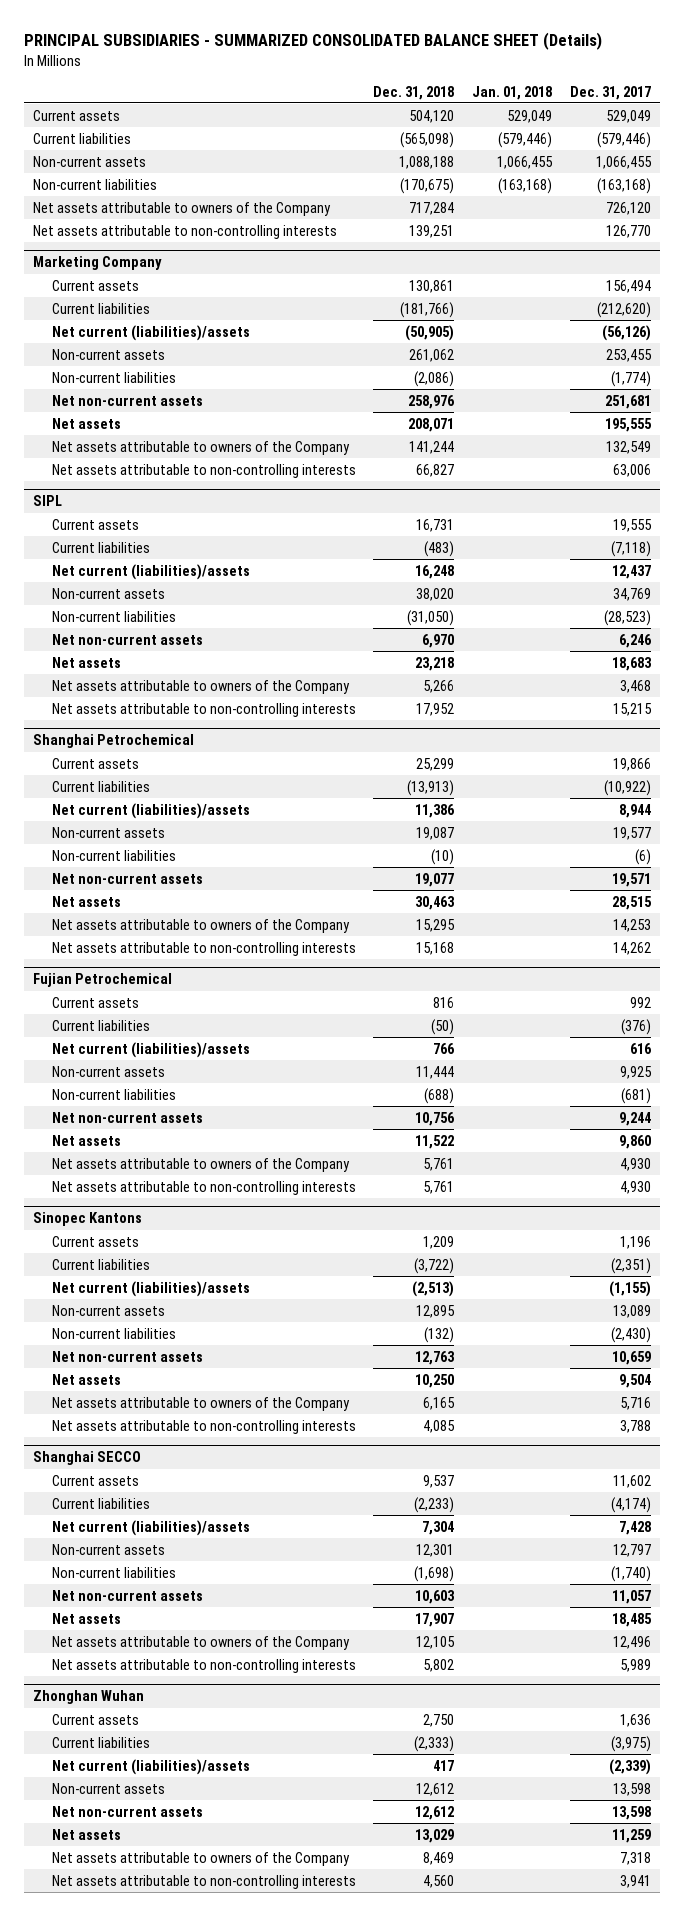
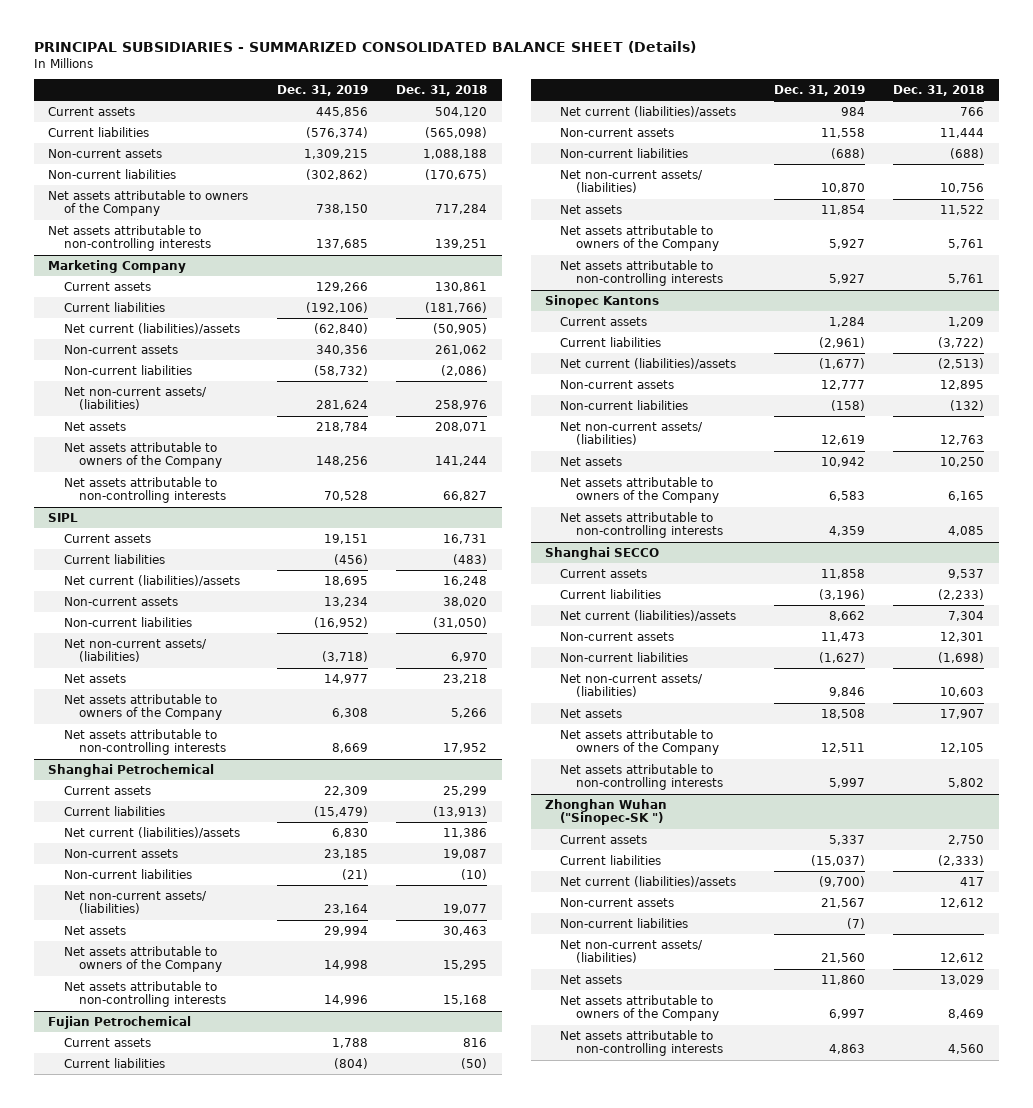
[472,85,553,100] Jan. 01, 2018 -> none
[570,85,652,100] Dec. 31, 2017 -> none
none -> [276,85,368,97] Dec. 31, 2019
[51,394,203,406] Net non-current assets -> [63,386,207,411] Net non-current assets/ (liabilities)
[51,633,203,645] Net non-current assets -> [63,638,207,663] Net non-current assets/ (liabilities)
[51,872,203,884] Net non-current assets -> [63,890,207,915] Net non-current assets/ (liabilities)
[51,1111,203,1123] Net non-current assets -> [560,169,704,194] Net non-current assets/ (liabilities)
[51,1350,203,1362] Net non-current assets -> [560,421,704,446] Net non-current assets/ (liabilities)
[51,1589,203,1601] Net non-current assets -> [560,673,704,698] Net non-current assets/ (liabilities)
[32,1690,144,1705] Zhonghan Wuhan -> [545,798,668,826] Zhonghan Wuhan ("Sinopec-SK ")
none -> [560,917,689,928] Non-current liabilities
[51,1805,203,1817] Net non-current assets -> [560,939,704,964] Net non-current assets/ (liabilities)

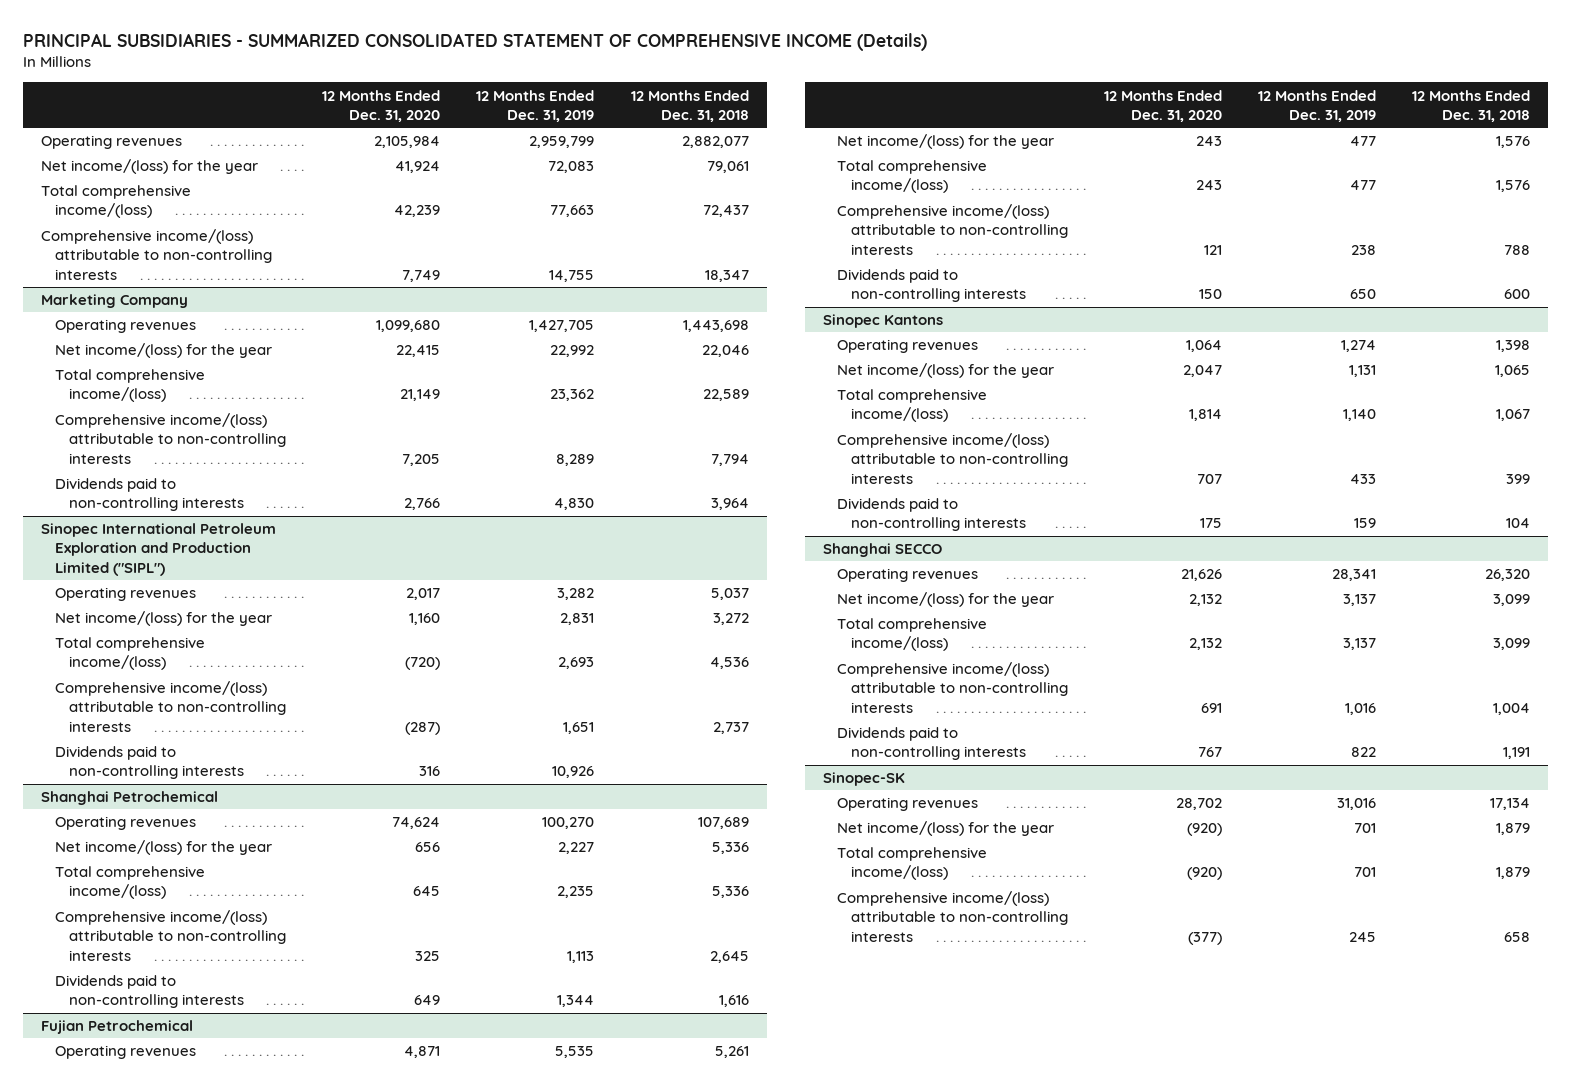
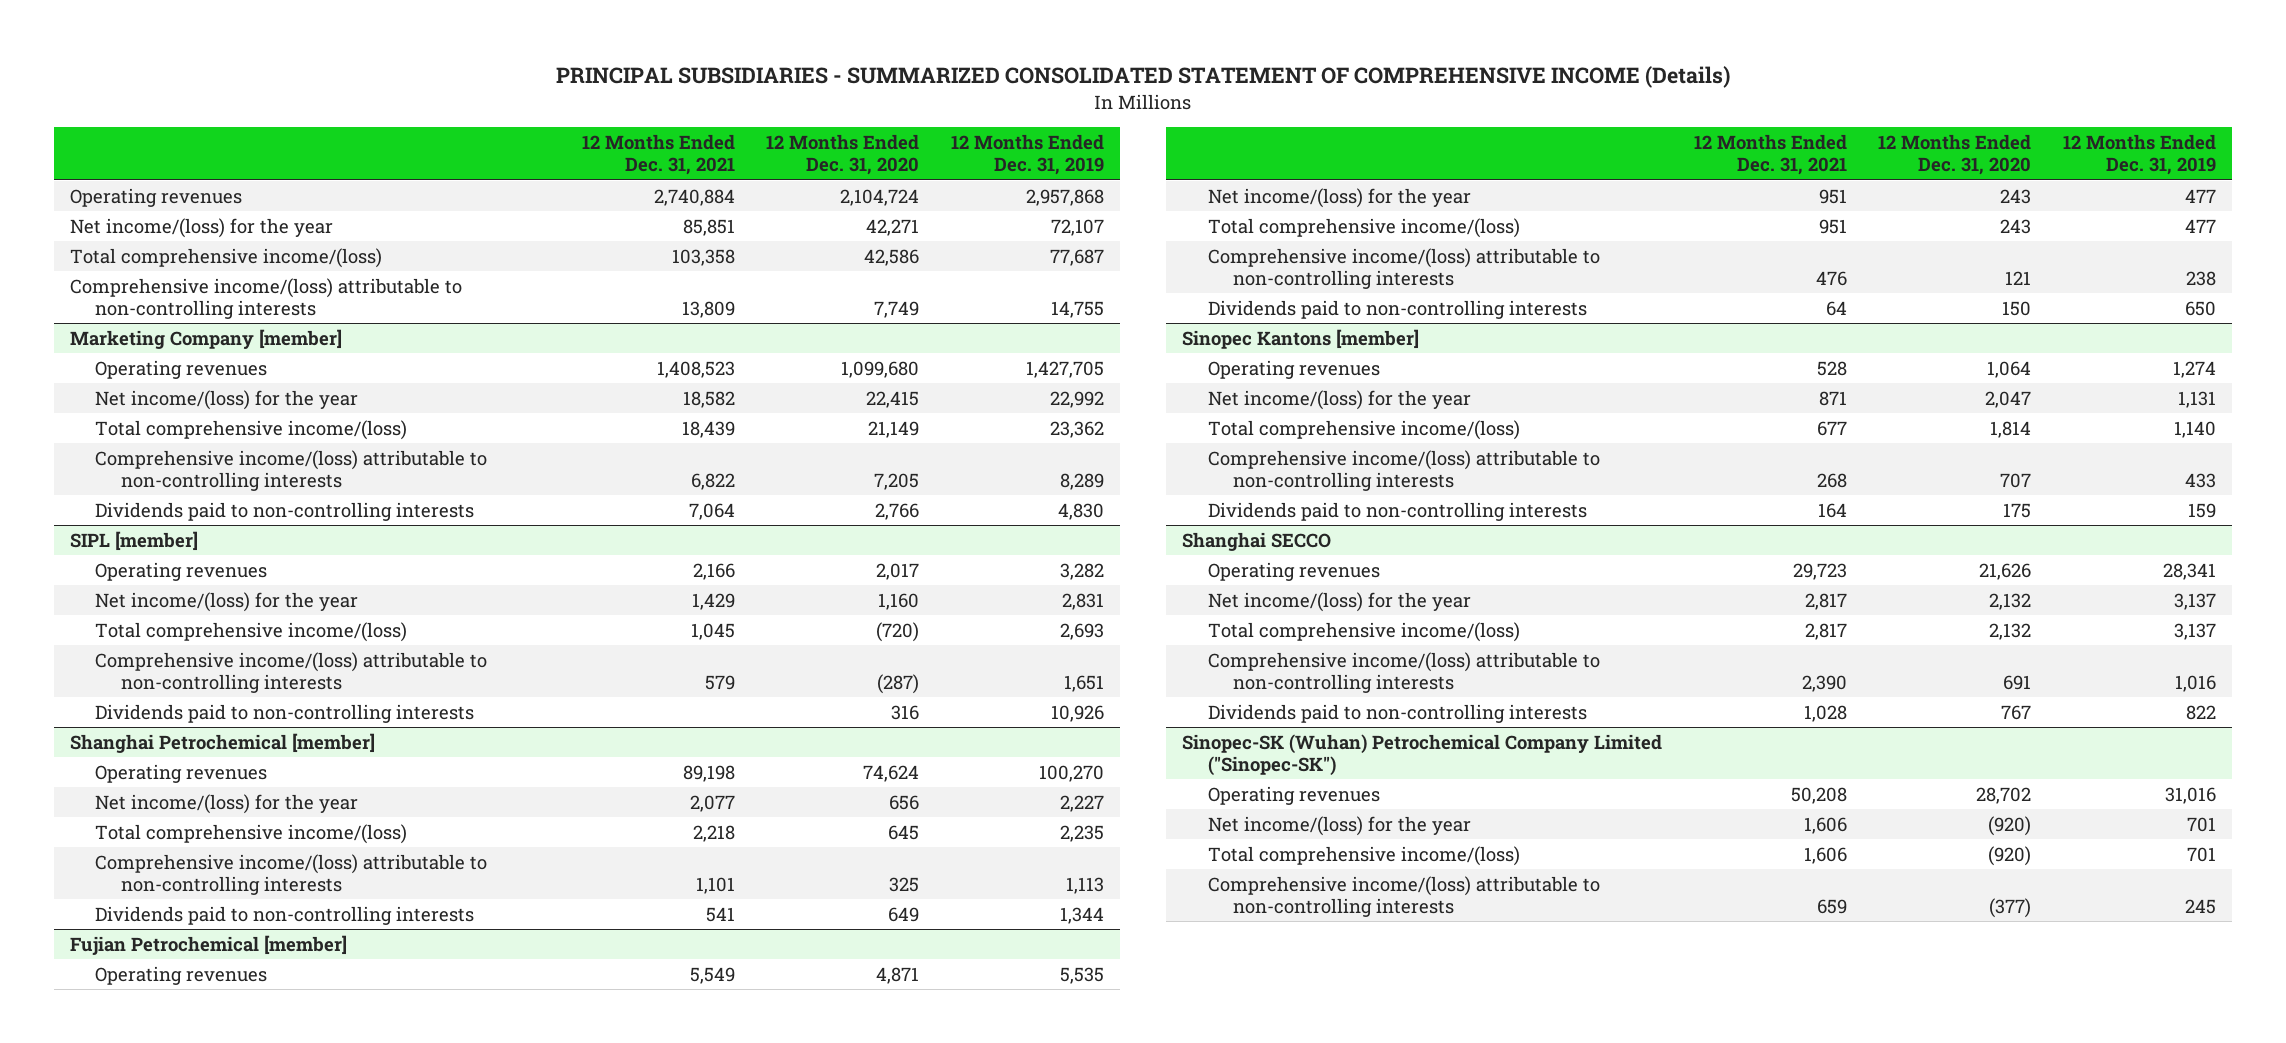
[630,89,749,122] 12 Months Ended Dec. 31, 2018 -> none
none -> [581,134,735,176] 12 Months Ended Dec. 31, 2021
[374,136,441,149] 2,105,984 -> [840,188,920,206] 2,104,724
[529,136,595,149] 2,959,799 -> [1025,188,1104,206] 2,957,868
[395,161,441,174] 41,924 -> [866,218,920,236] 42,271
[548,161,595,174] 72,083 -> [1050,218,1104,236] 72,107
[394,205,441,218] 42,239 -> [864,248,920,266] 42,586
[550,205,595,218] 77,663 -> [1049,248,1104,266] 77,687
[41,294,189,309] Marketing Company -> [69,328,342,349] Marketing Company [member]
[41,523,277,576] Sinopec International Petroleum Exploration and Production Limited ("SIPL") -> [69,530,198,551] SIPL [member]
[41,791,219,806] Shanghai Petrochemical -> [69,732,375,753] Shanghai Petrochemical [member]
[41,1020,194,1035] Fujian Petrochemical -> [69,934,347,955] Fujian Petrochemical [member]
[822,314,943,329] Sinopec Kantons -> [1182,328,1420,349] Sinopec Kantons [member]
[822,772,905,787] Sinopec-SK -> [1182,733,1663,776] Sinopec-SK (Wuhan) Petrochemical Company Limited ("Sinopec-SK")

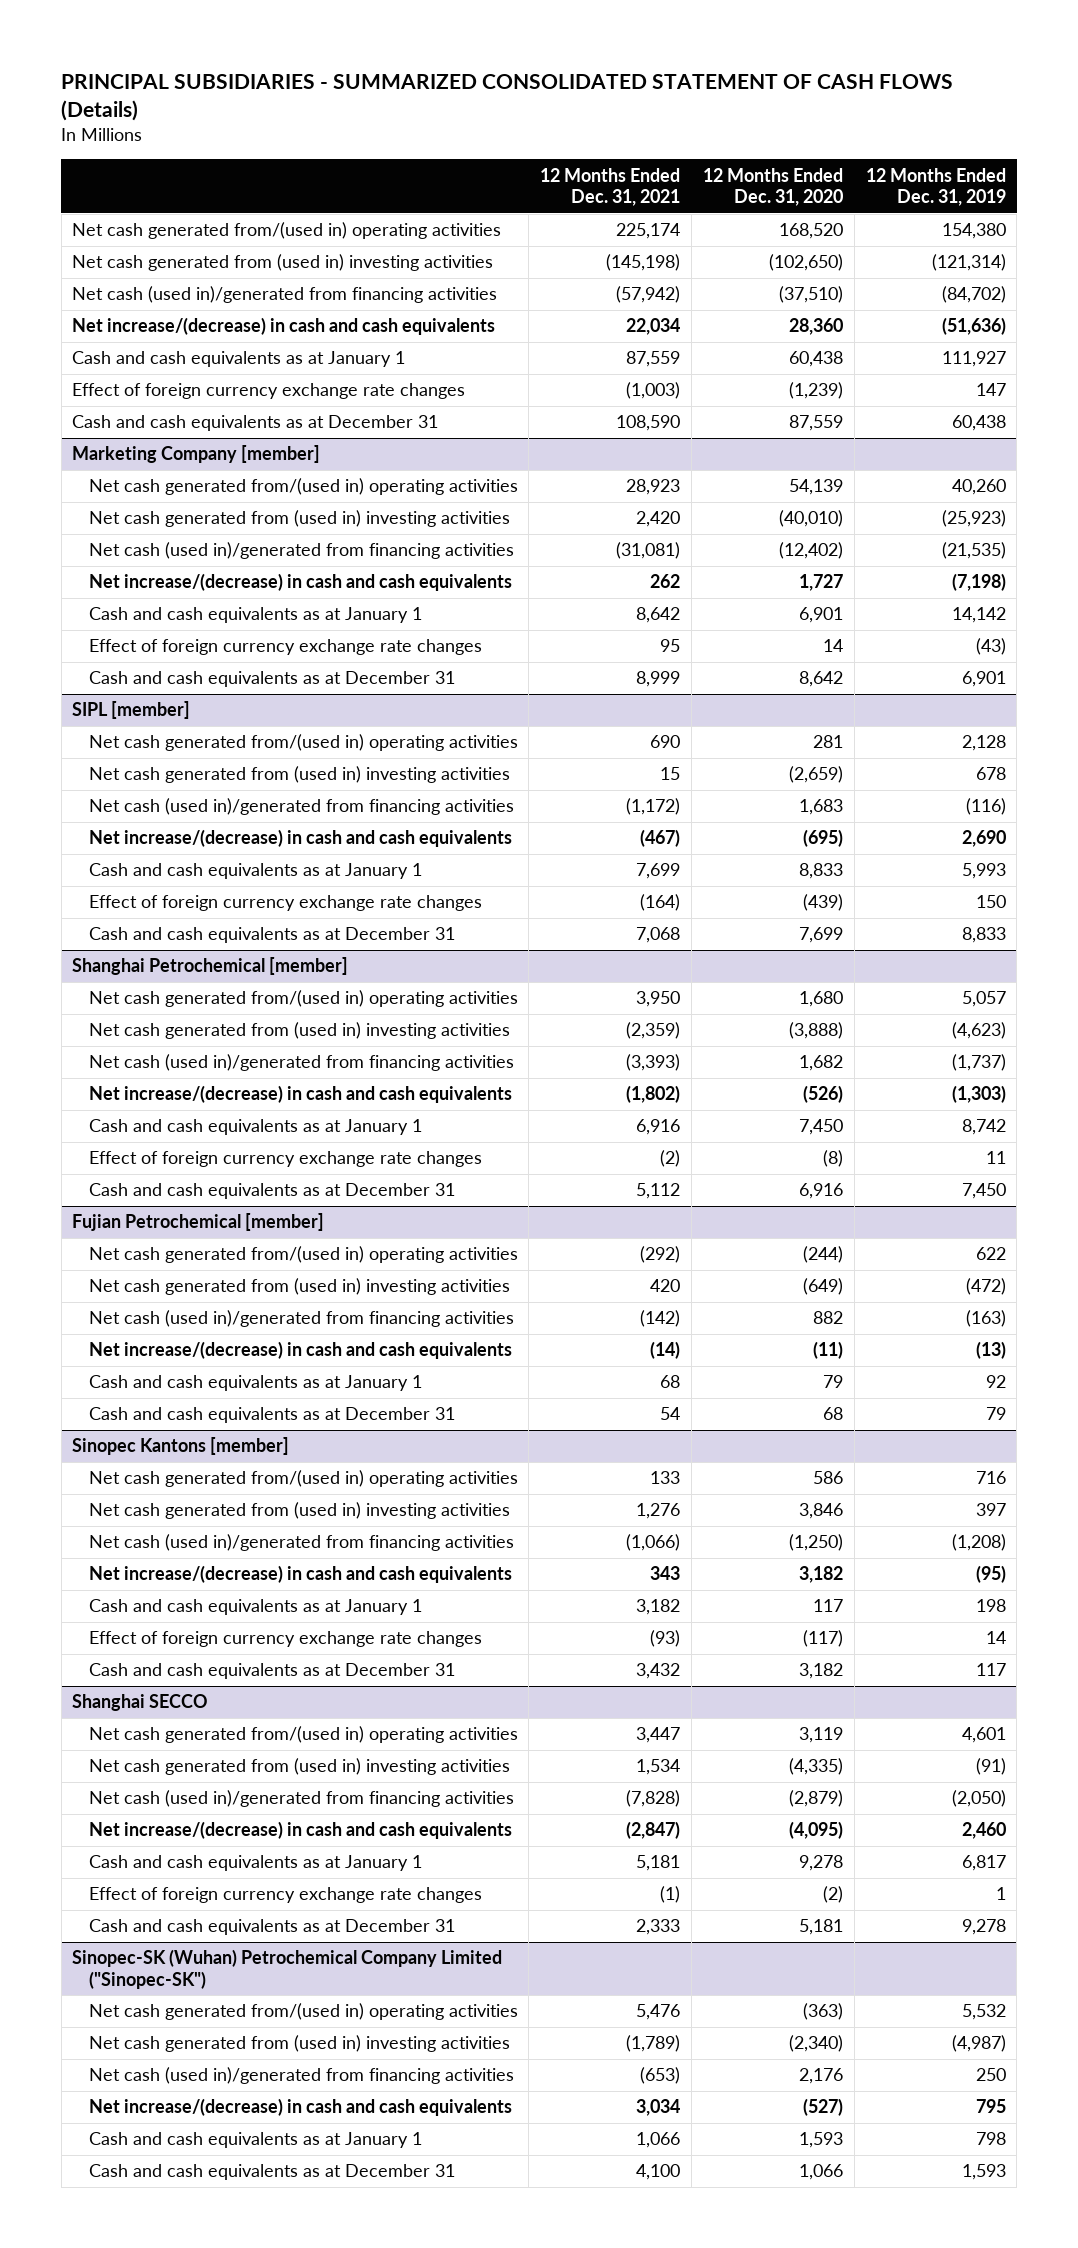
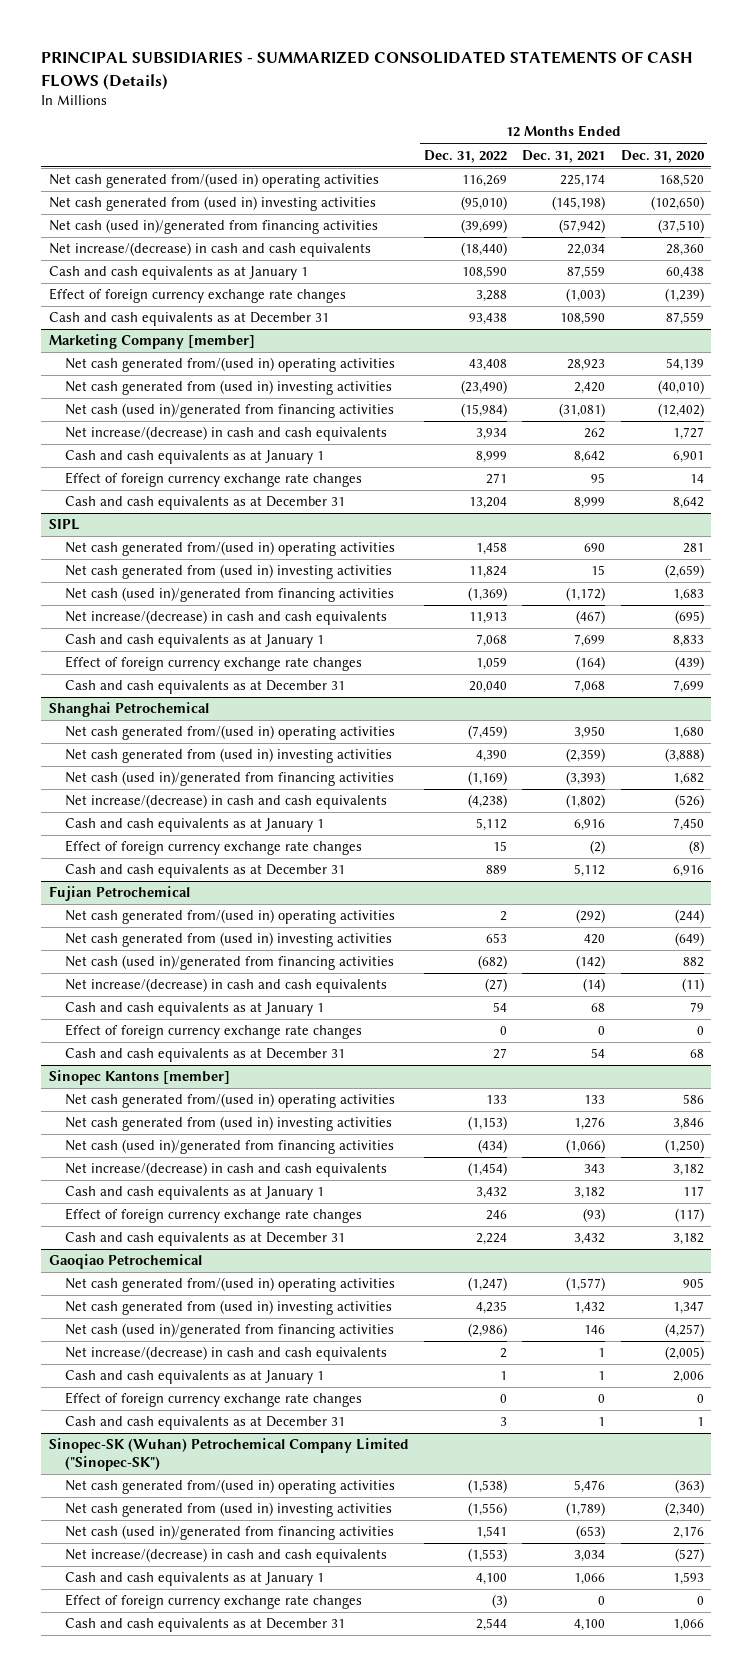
[61,74,954,122] PRINCIPAL SUBSIDIARIES - SUMMARIZED CONSOLIDATED STATEMENT OF CASH FLOWS (Details) -> [41,51,694,90] PRINCIPAL SUBSIDIARIES - SUMMARIZED CONSOLIDATED STATEMENTS OF CASH FLOWS (Details)
[865,167,1006,207] 12 Months Ended Dec. 31, 2019 -> none
none -> [424,149,508,163] Dec. 31, 2022
[72,701,191,720] SIPL [member] -> [48,519,80,531] SIPL
[72,957,349,976] Shanghai Petrochemical [member] -> [48,702,209,718] Shanghai Petrochemical
[72,1213,325,1232] Fujian Petrochemical [member] -> [48,886,190,902] Fujian Petrochemical
none -> [65,1024,363,1040] Effect of foreign currency exchange rate changes
[72,1694,209,1712] Shanghai SECCO -> none
none -> [48,1254,202,1270] Gaoqiao Petrochemical
[636,1727,681,1744] 3,447 -> [566,1277,606,1292] (1,577)
[798,1727,843,1744] 3,119 -> [682,1278,704,1289] 905
[636,1759,681,1776] 1,534 -> [574,1302,606,1315] 1,432
[788,1758,843,1776] (4,335) -> [672,1301,704,1315] 1,347
[626,1790,681,1808] (7,828) -> [584,1325,606,1335] 146
[788,1790,843,1808] (2,879) -> [664,1323,704,1338] (4,257)
[626,1821,681,1840] (2,847) -> [598,1348,606,1358] 1
[788,1821,843,1840] (4,095) -> [664,1346,704,1361] (2,005)
[636,1855,681,1872] 5,181 -> [598,1371,606,1381] 1
[798,1855,843,1872] 9,278 -> [672,1371,704,1384] 2,006
[660,1886,681,1904] (1) -> [598,1394,606,1404] 0
[822,1886,843,1904] (2) -> [696,1394,704,1404] 0
[636,1919,681,1936] 2,333 -> [598,1417,606,1427] 1
[798,1919,843,1936] 5,181 -> [696,1417,704,1427] 1
none -> [65,1594,363,1610] Effect of foreign currency exchange rate changes

